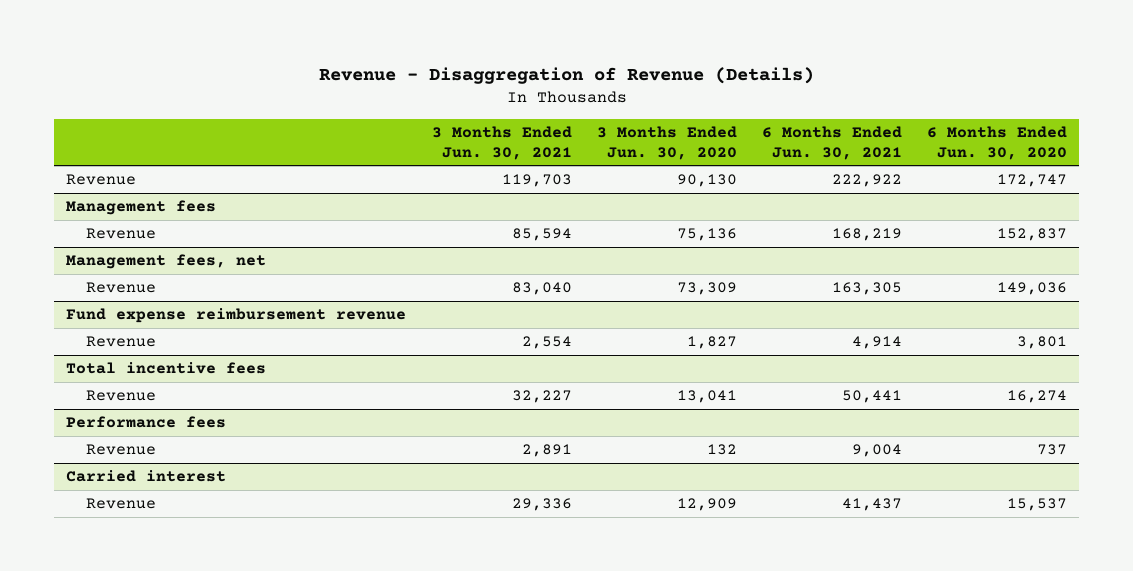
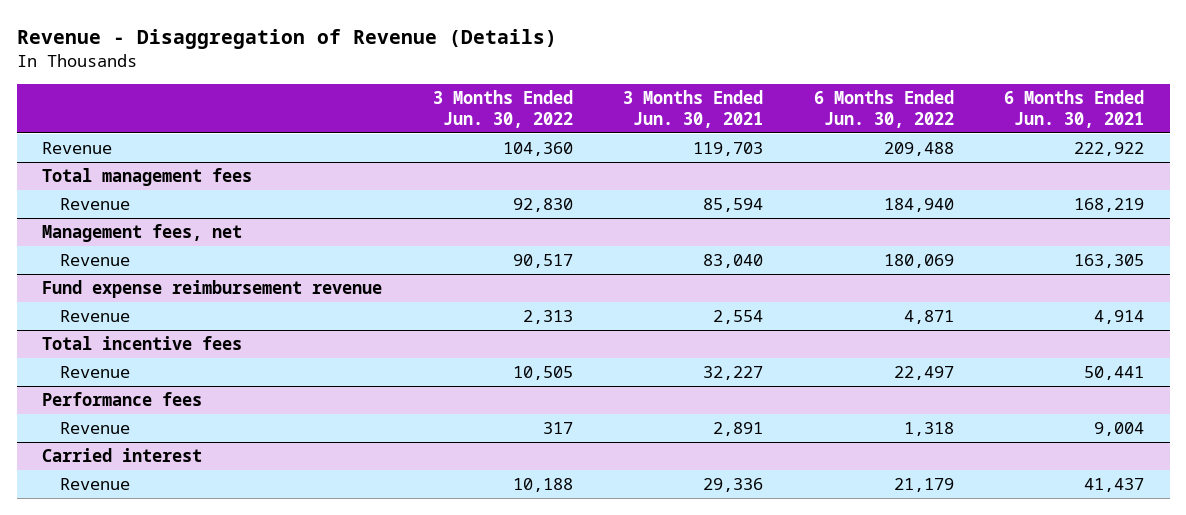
[596,126,737,160] 3 Months Ended Jun. 30, 2020 -> none
[926,126,1067,160] 6 Months Ended Jun. 30, 2020 -> none
none -> [432,89,573,128] 3 Months Ended Jun. 30, 2022
none -> [813,89,954,128] 6 Months Ended Jun. 30, 2022
[66,200,217,216] Management fees -> [42,168,253,187] Total management fees

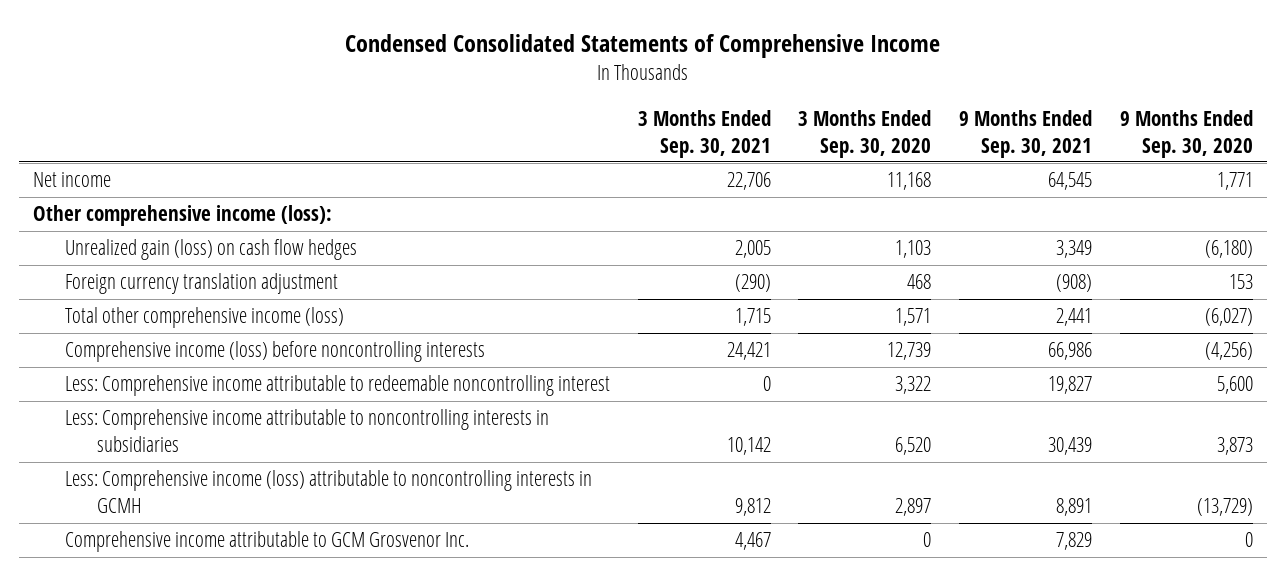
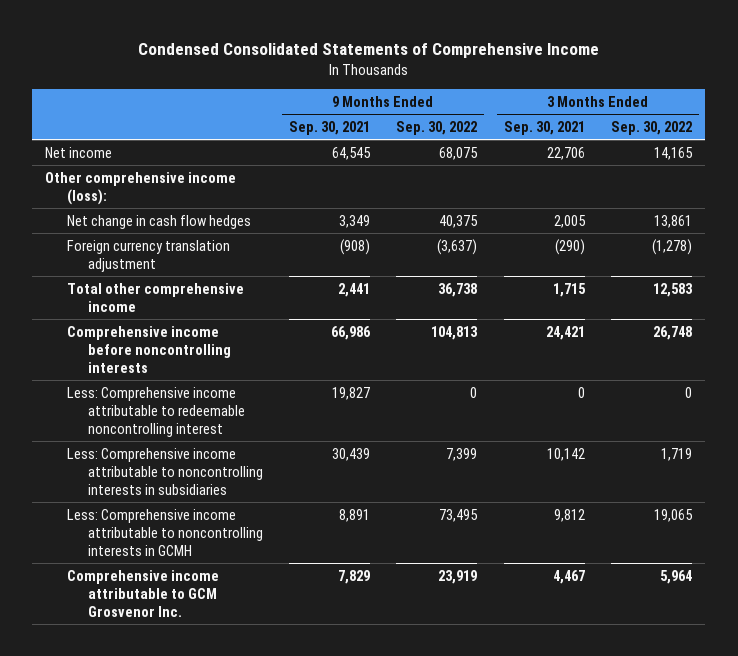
[798,109,932,158] 3 Months Ended Sep. 30, 2020 -> none
[1119,109,1253,158] 9 Months Ended Sep. 30, 2020 -> none
none -> [396,121,478,136] Sep. 30, 2022
none -> [611,121,693,136] Sep. 30, 2022
[65,239,358,261] Unrealized gain (loss) on cash flow hedges -> [66,214,251,229] Net change in cash flow hedges
[65,307,345,329] Total other comprehensive income (loss) -> [66,282,244,312] Total other comprehensive income
[65,341,486,363] Comprehensive income (loss) before noncontrolling interests -> [66,325,231,373] Comprehensive income before noncontrolling interests
[65,470,593,514] Less: Comprehensive income (loss) attributable to noncontrolling interests in GCMH -> [66,508,263,556] Less: Comprehensive income attributable to noncontrolling interests in GCMH

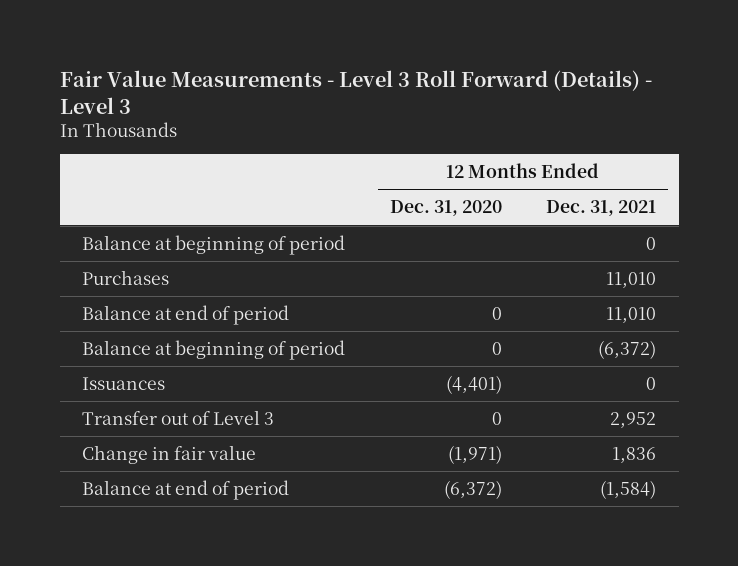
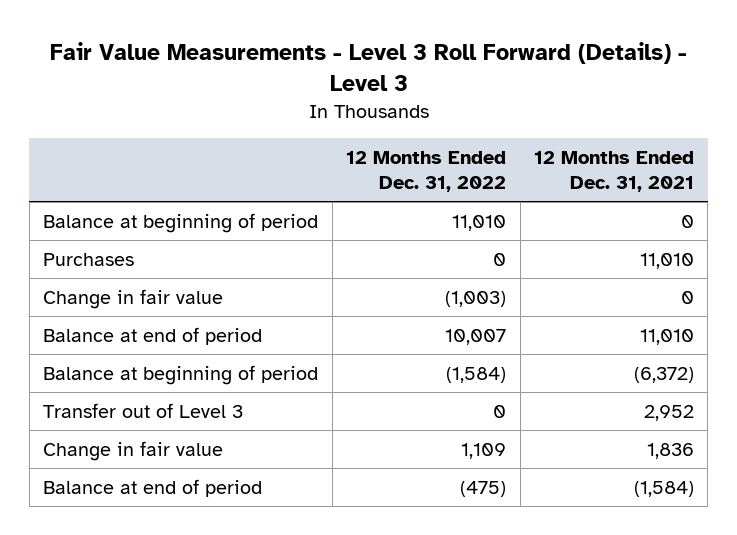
[389,200,502,217] Dec. 31, 2020 -> none
none -> [346,150,507,192] 12 Months Ended Dec. 31, 2022
none -> [43,288,224,309] Change in fair value
[81,376,165,390] Issuances -> none

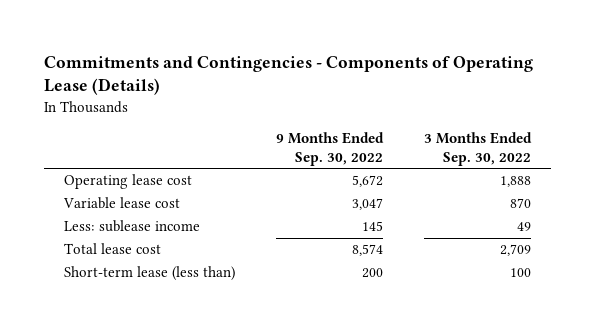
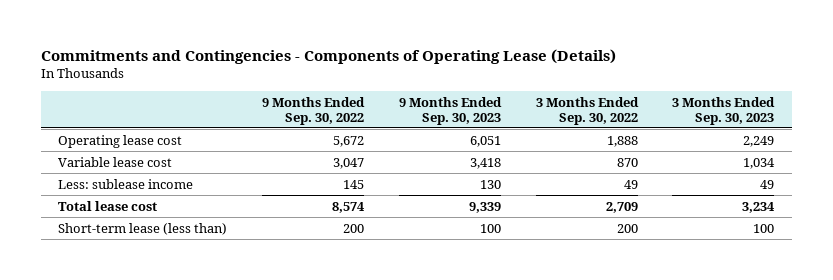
none -> [398,96,502,125] 9 Months Ended Sep. 30, 2023
none -> [672,96,776,125] 3 Months Ended Sep. 30, 2023
[510,268,532,278] 100 -> [616,223,638,233] 200

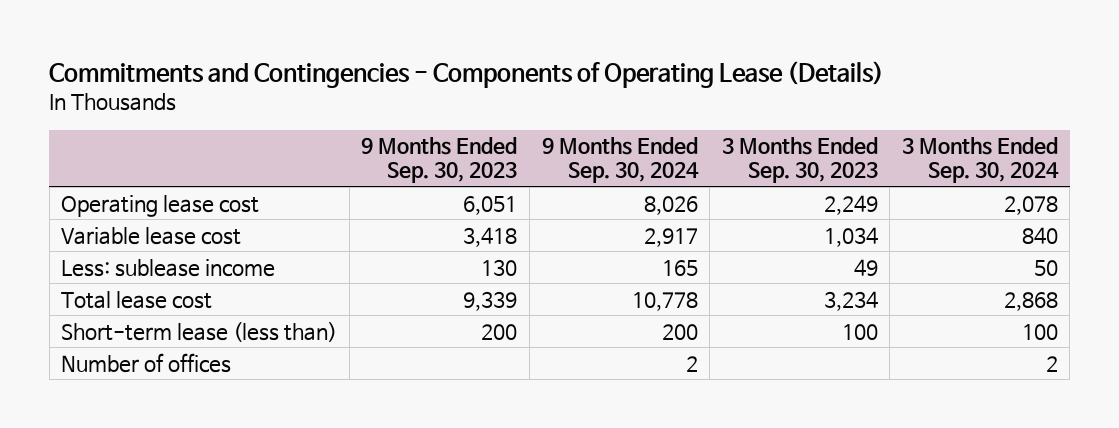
[262,96,366,125] 9 Months Ended Sep. 30, 2022 -> none
[535,96,639,125] 3 Months Ended Sep. 30, 2022 -> none
none -> [541,137,699,184] 9 Months Ended Sep. 30, 2024
none -> [901,137,1059,184] 3 Months Ended Sep. 30, 2024
[479,223,501,233] 100 -> [481,323,518,340] 200
none -> [61,352,232,373] Number of offices

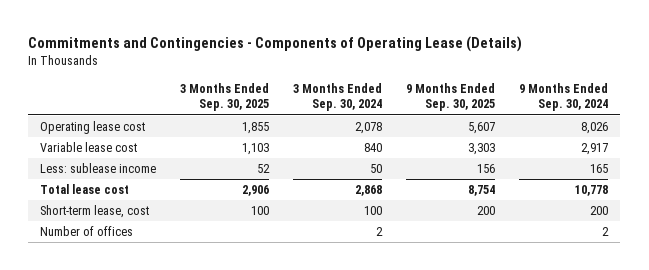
[361,137,518,184] 9 Months Ended Sep. 30, 2023 -> none
[721,137,878,184] 3 Months Ended Sep. 30, 2023 -> none
none -> [180,82,270,112] 3 Months Ended Sep. 30, 2025
none -> [406,82,496,112] 9 Months Ended Sep. 30, 2025
[61,321,338,342] Short-term lease (less than) -> [40,205,150,219] Short-term lease, cost

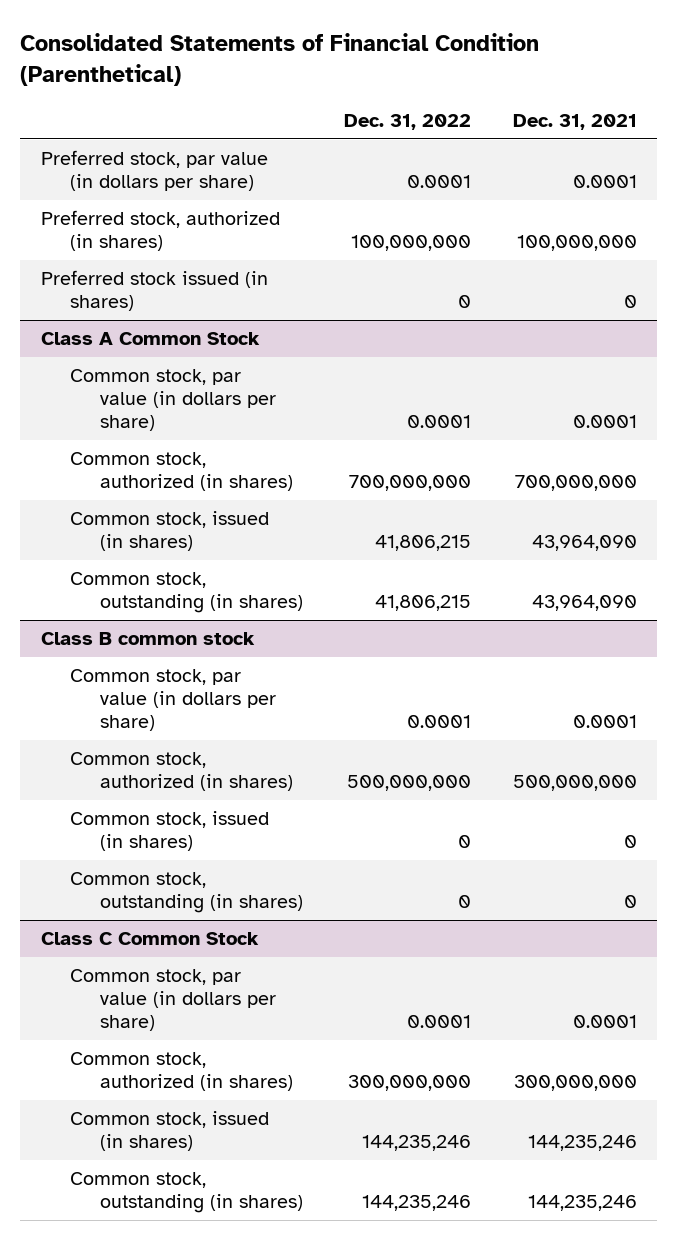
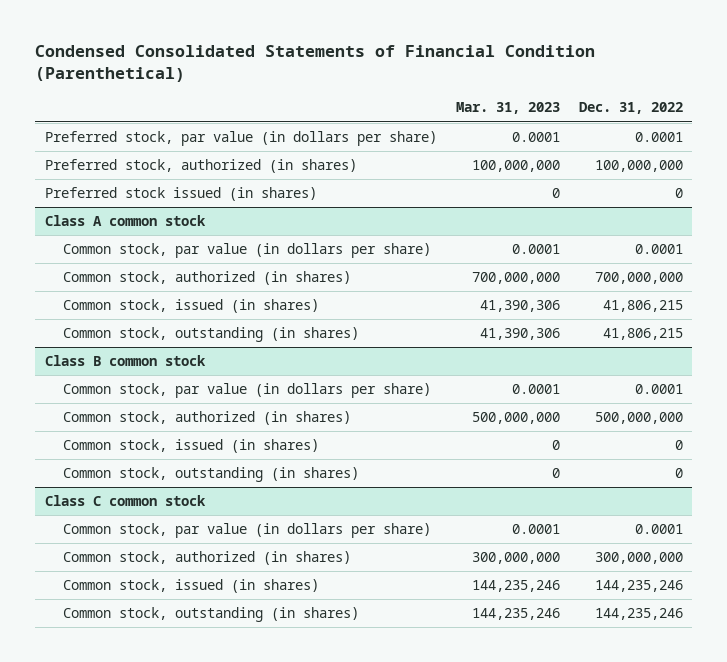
[19,32,539,86] Consolidated Statements of Financial Condition (Parenthetical) -> [35,45,596,83] Condensed Consolidated Statements of Financial Condition (Parenthetical)
[512,114,637,131] Dec. 31, 2021 -> none
none -> [455,102,560,115] Mar. 31, 2023
[40,332,260,346] Class A Common Stock -> [44,215,206,227] Class A common stock
[40,932,259,946] Class C Common Stock -> [44,495,206,507] Class C common stock

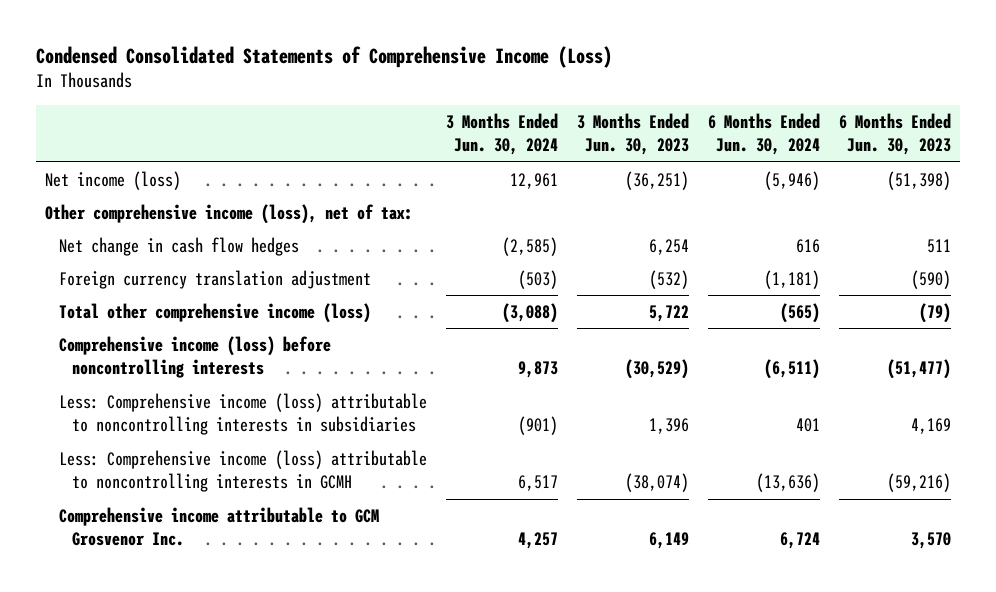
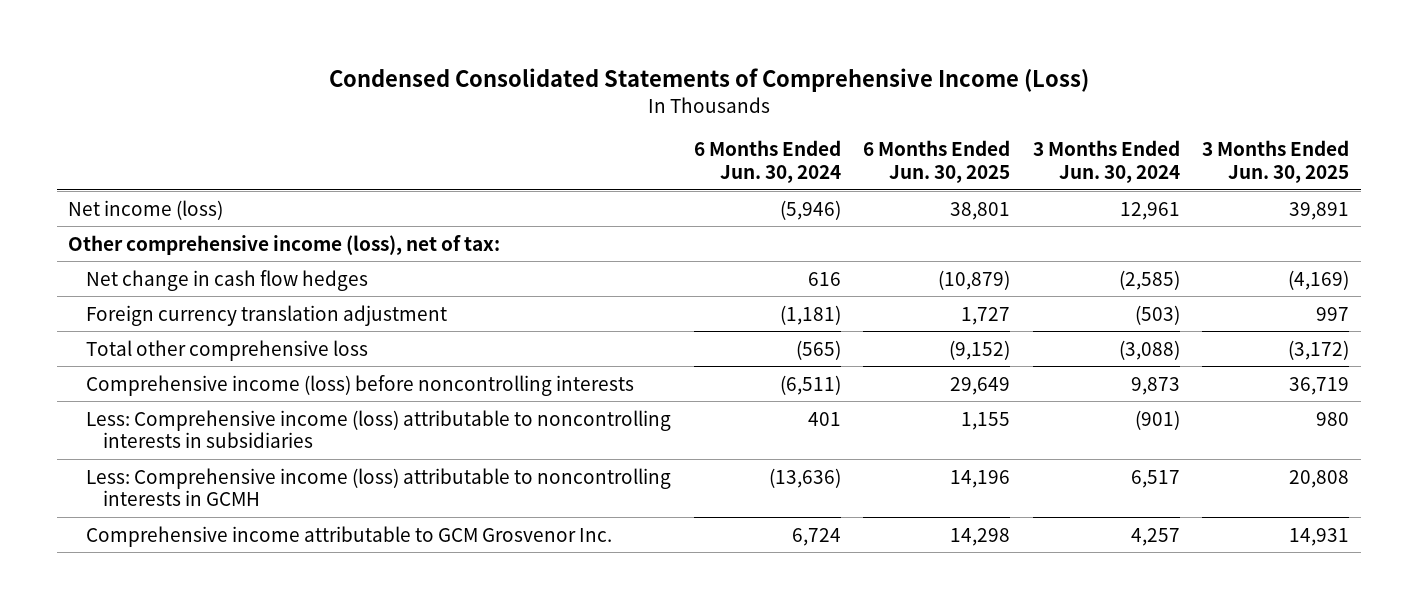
[576,113,689,156] 3 Months Ended Jun. 30, 2023 -> none
[838,113,951,156] 6 Months Ended Jun. 30, 2023 -> none
none -> [863,140,1011,183] 6 Months Ended Jun. 30, 2025
none -> [1202,140,1350,183] 3 Months Ended Jun. 30, 2025
[58,302,371,323] Total other comprehensive income (loss) -> [85,339,368,361] Total other comprehensive loss

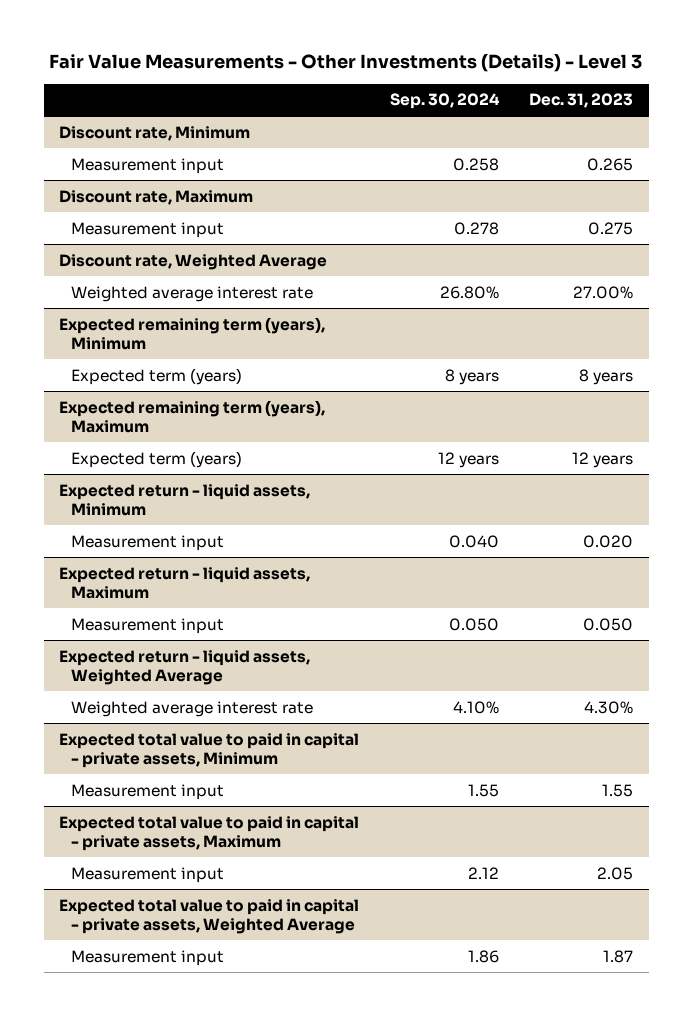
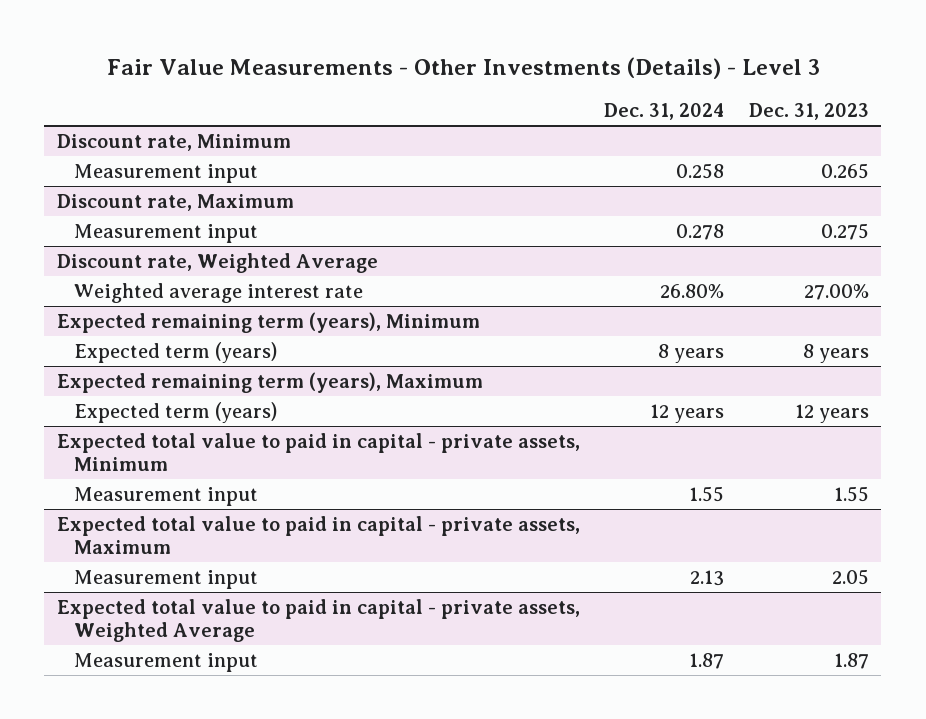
[389,93,500,110] Sep. 30, 2024 -> none
none -> [604,103,725,121] Dec. 31, 2024
[59,483,311,516] Expected return - liquid assets, Minimum -> none
[71,534,225,551] Measurement input -> none
[59,566,311,599] Expected return - liquid assets, Maximum -> none
[71,617,225,634] Measurement input -> none
[59,649,311,685] Expected return - liquid assets, Weighted Average -> none
[71,700,314,717] Weighted average interest rate -> none

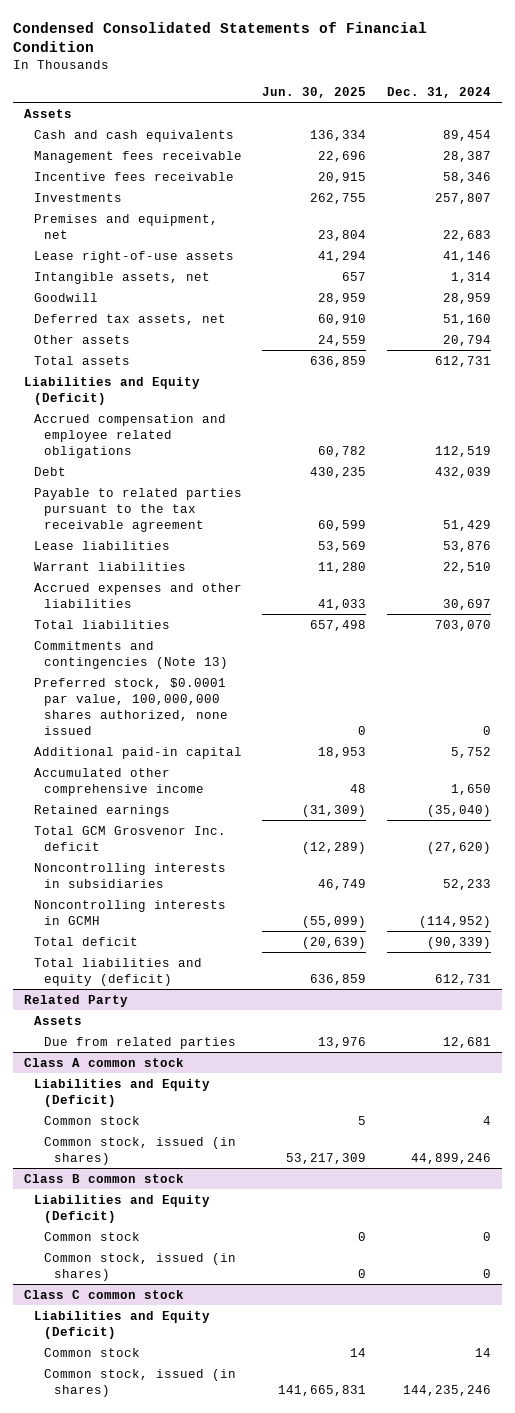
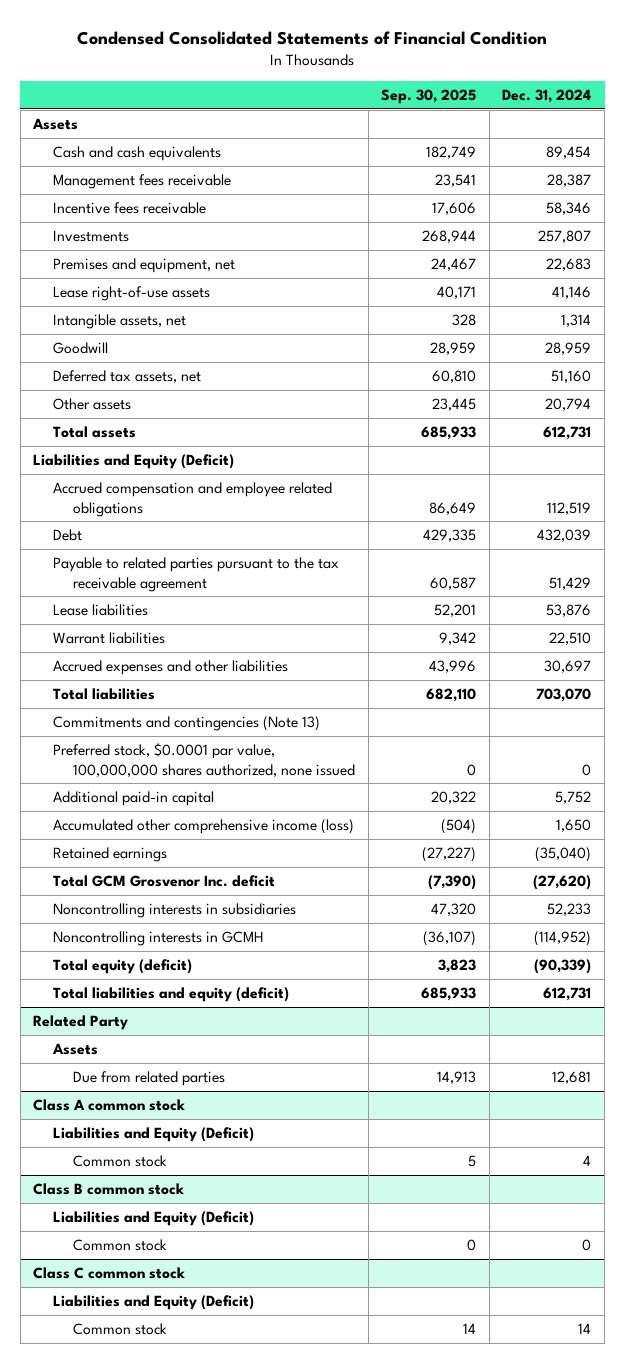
[262,86,367,98] Jun. 30, 2025 -> none
none -> [381,88,477,104] Sep. 30, 2025
[33,767,204,796] Accumulated other comprehensive income -> [53,819,355,835] Accumulated other comprehensive income (loss)
[33,936,138,946] Total deficit -> [53,959,193,975] Total equity (deficit)
[43,1136,236,1165] Common stock, issued (in shares) -> none
[43,1252,236,1281] Common stock, issued (in shares) -> none
[43,1368,236,1397] Common stock, issued (in shares) -> none

